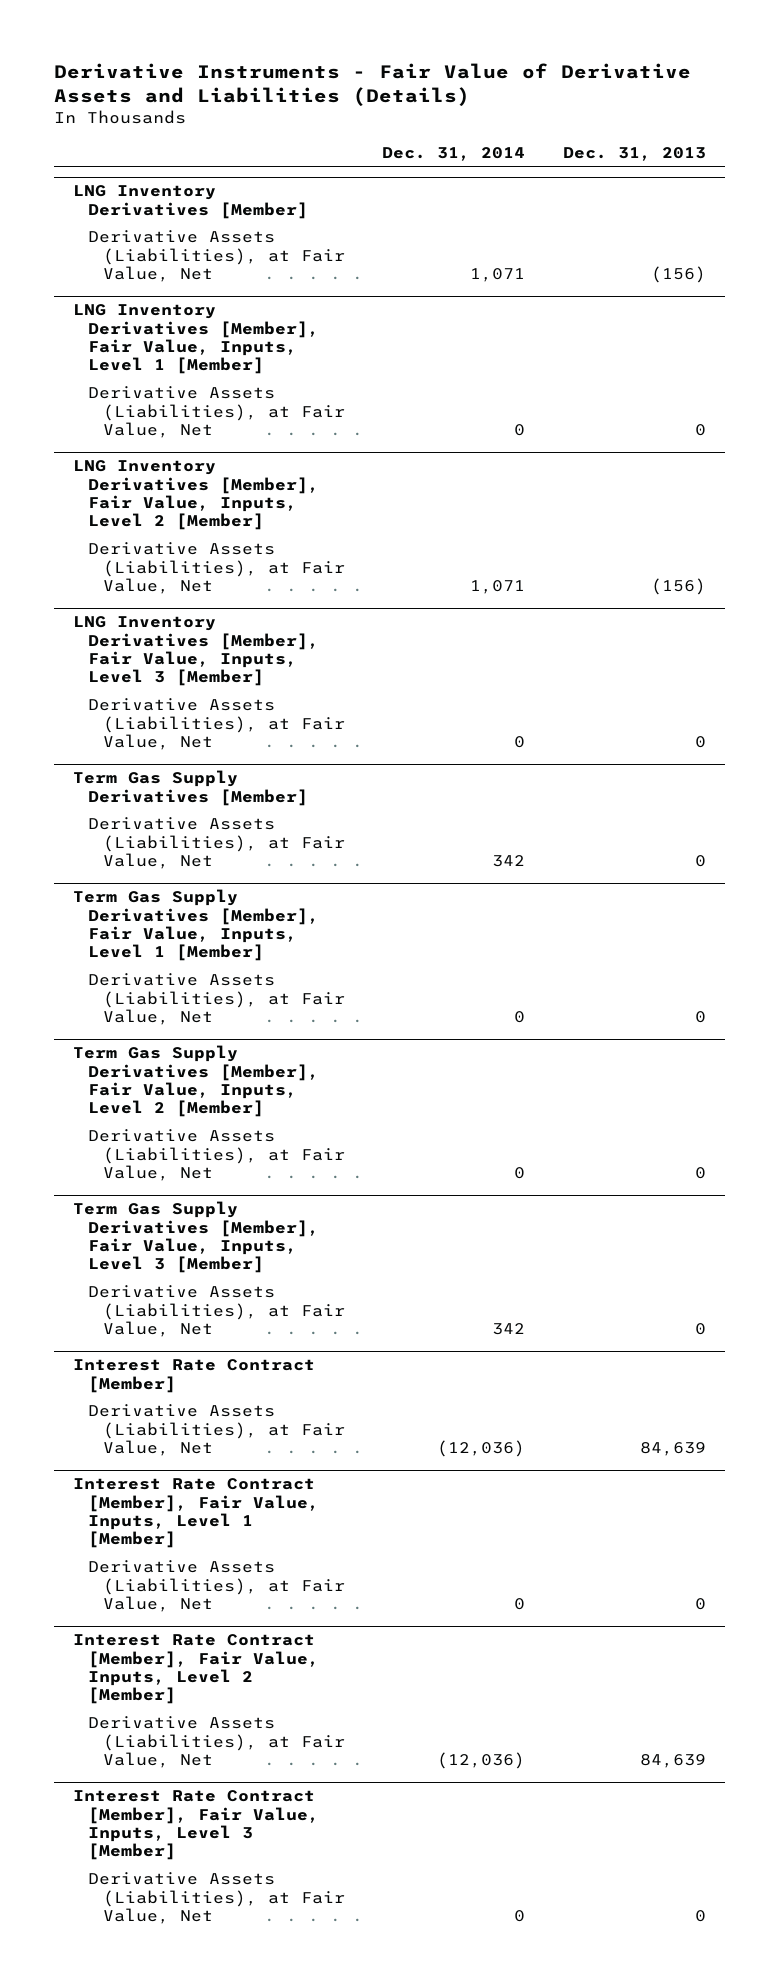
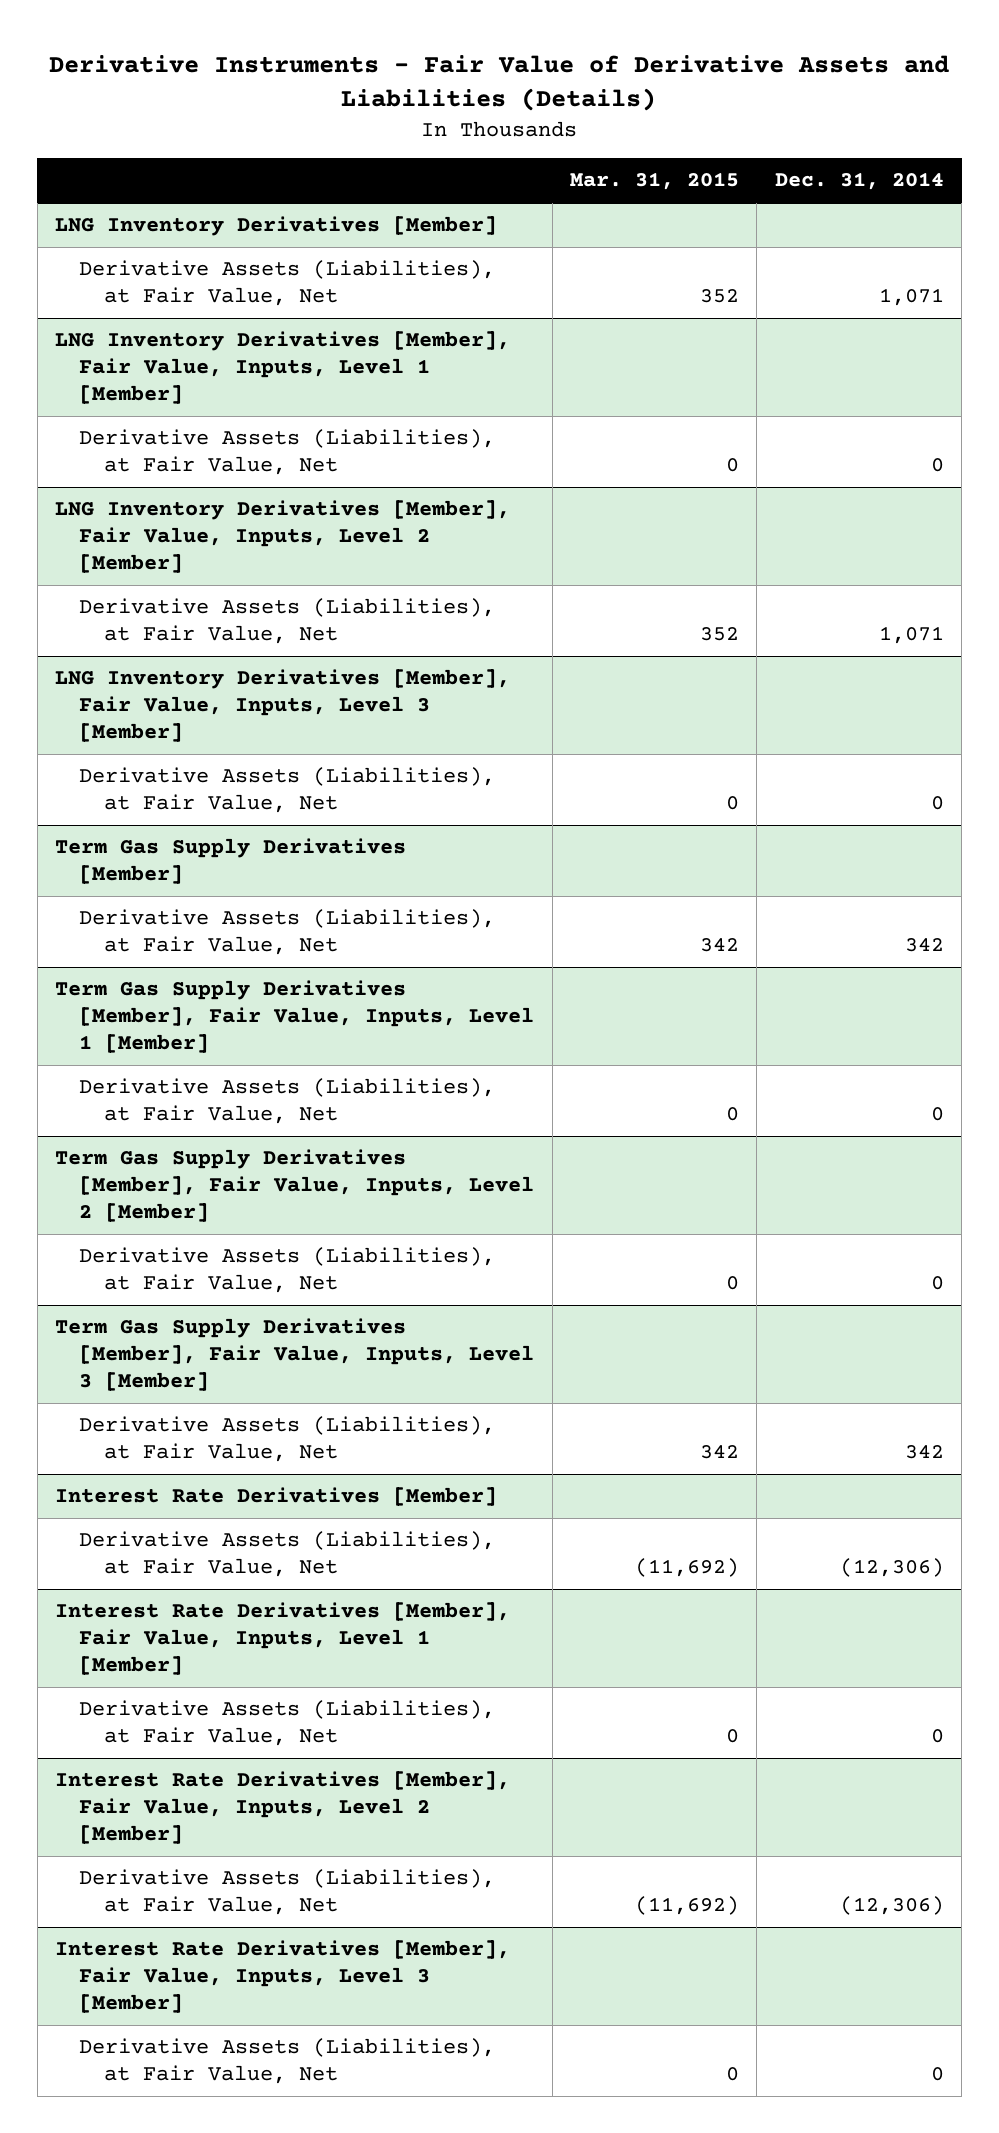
[563,147,707,162] Dec. 31, 2013 -> none
none -> [570,172,740,191] Mar. 31, 2015
[73,1359,316,1393] Interest Rate Contract [Member] -> [55,1487,498,1507] Interest Rate Derivatives [Member]
[437,1439,526,1457] (12,036) -> [839,1558,944,1578] (12,306)
[73,1478,319,1548] Interest Rate Contract [Member], Fair Value, Inputs, Level 1 [Member] -> [55,1602,511,1676] Interest Rate Derivatives [Member], Fair Value, Inputs, Level 1 [Member]
[73,1634,319,1704] Interest Rate Contract [Member], Fair Value, Inputs, Level 2 [Member] -> [55,1771,511,1845] Interest Rate Derivatives [Member], Fair Value, Inputs, Level 2 [Member]
[437,1751,526,1769] (12,036) -> [839,1896,944,1916] (12,306)
[73,1790,319,1860] Interest Rate Contract [Member], Fair Value, Inputs, Level 3 [Member] -> [55,1940,511,2014] Interest Rate Derivatives [Member], Fair Value, Inputs, Level 3 [Member]

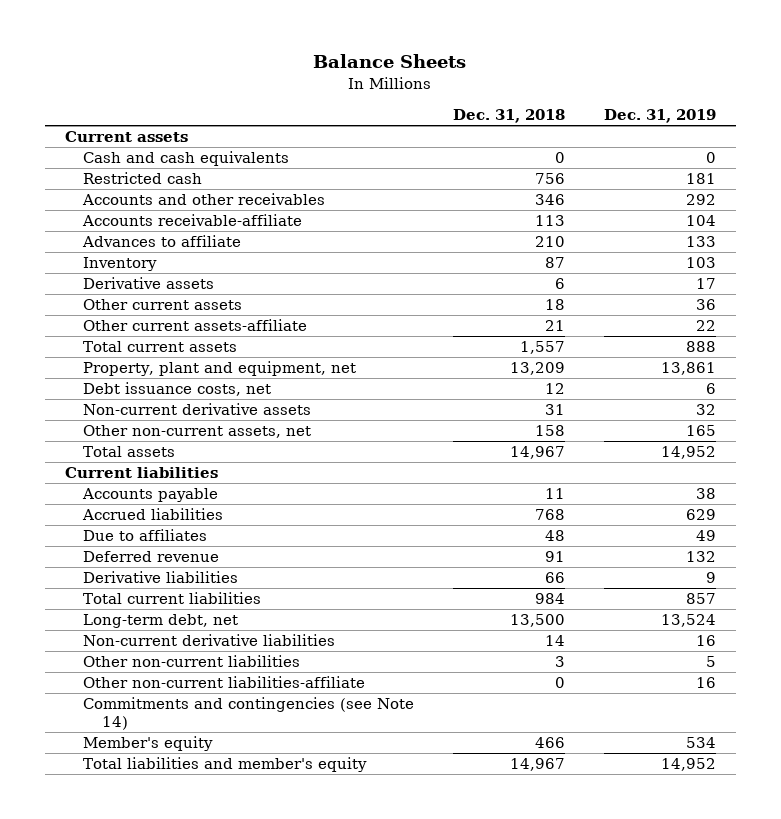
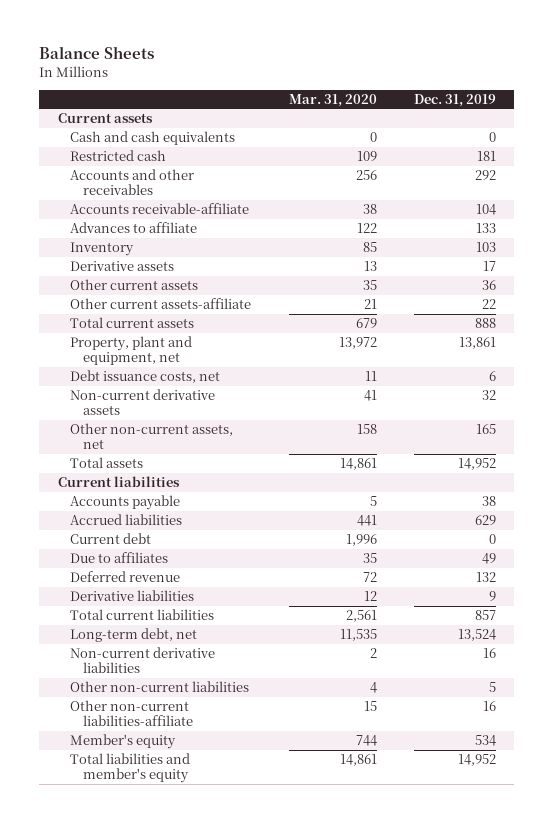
[453,108,566,123] Dec. 31, 2018 -> none
none -> [288,93,377,107] Mar. 31, 2020
none -> [70,533,152,545] Current debt
[83,697,415,730] Commitments and contingencies (see Note 14) -> none

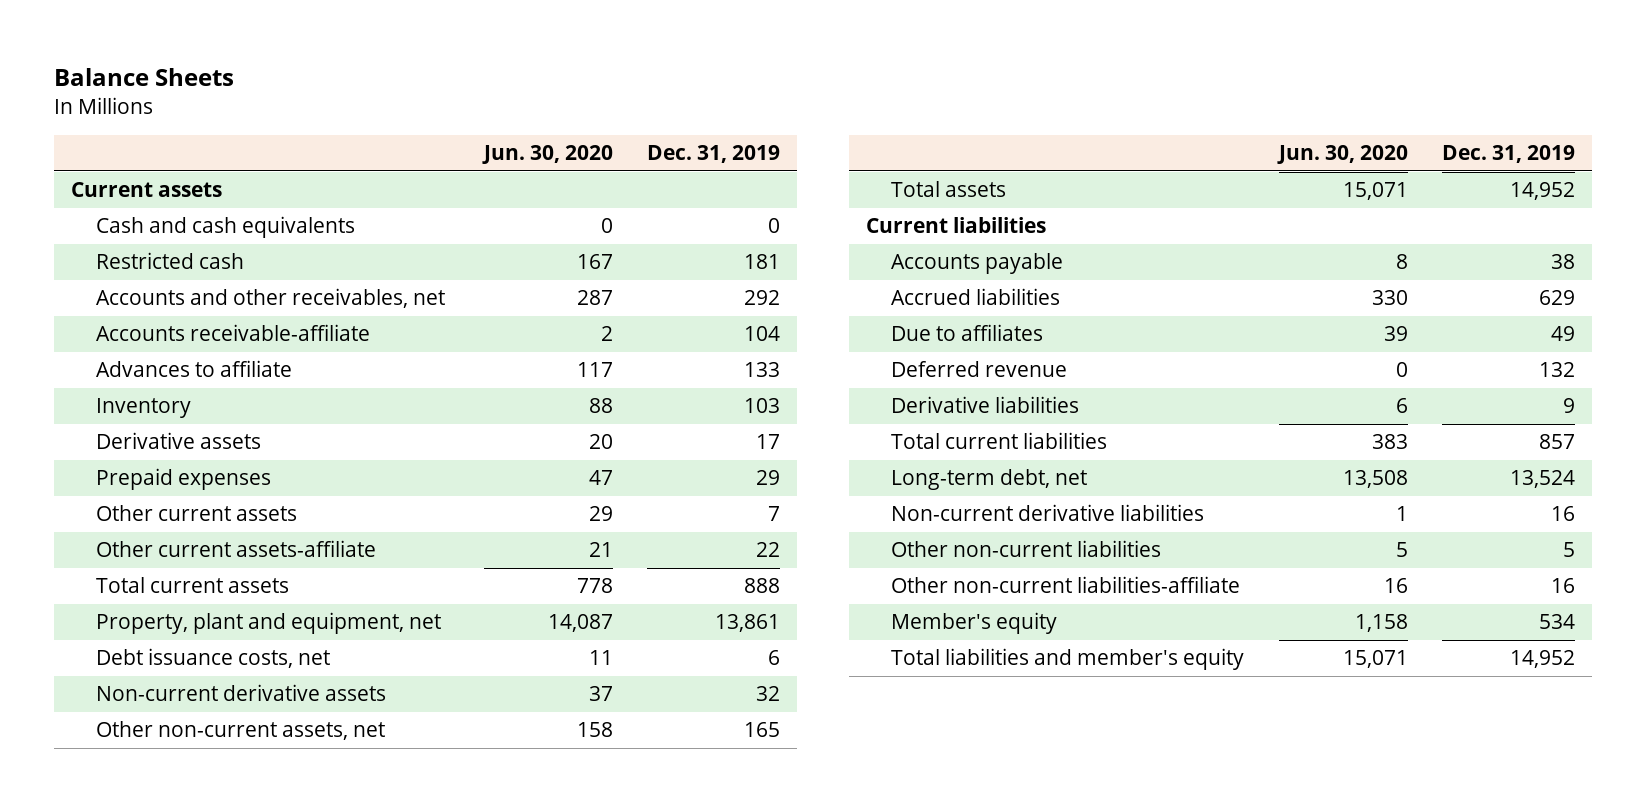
[288,93,377,107] Mar. 31, 2020 -> none
none -> [481,145,613,165] Jun. 30, 2020
[70,169,195,196] Accounts and other receivables -> [96,288,446,309] Accounts and other receivables, net
none -> [96,468,272,491] Prepaid expenses
[481,280,496,291] 36 -> [768,506,781,522] 7
[70,533,152,545] Current debt -> none

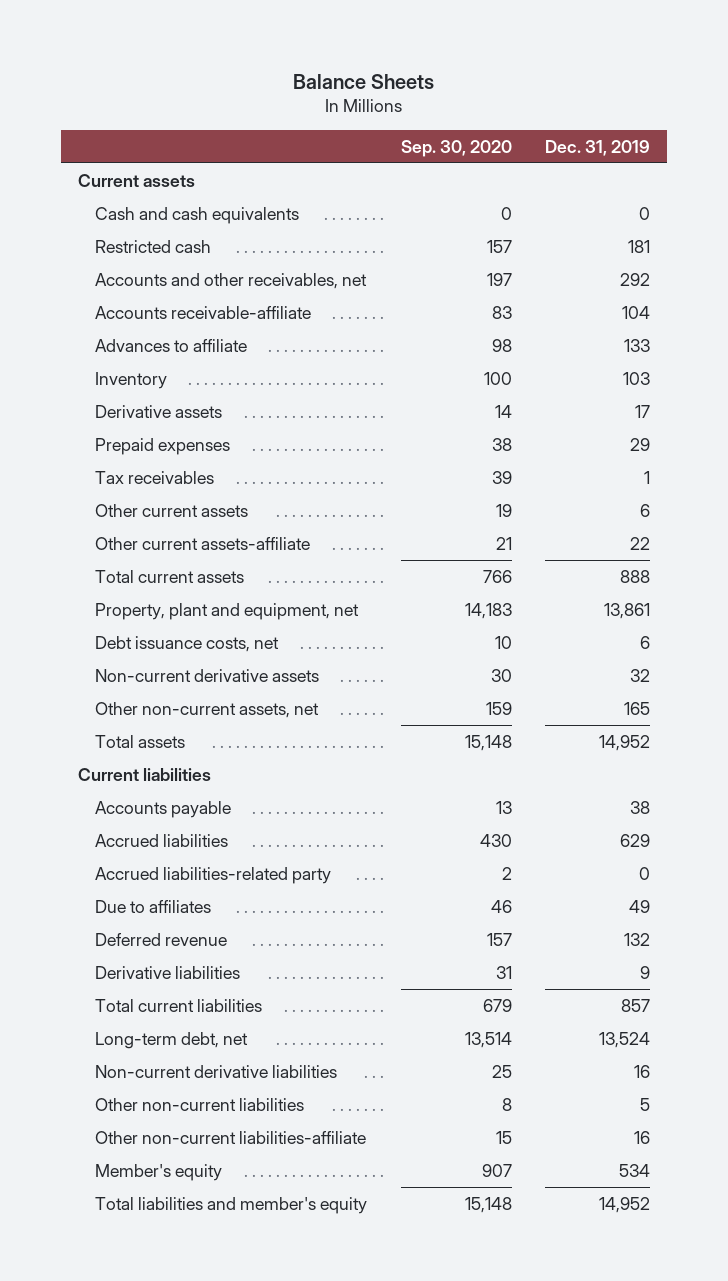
[481,145,613,165] Jun. 30, 2020 -> none
none -> [400,139,512,157] Sep. 30, 2020
none -> [95,470,215,484] Tax receivables
[768,506,781,522] 7 -> [640,503,651,517] 6
none -> [95,866,332,884] Accrued liabilities-related party

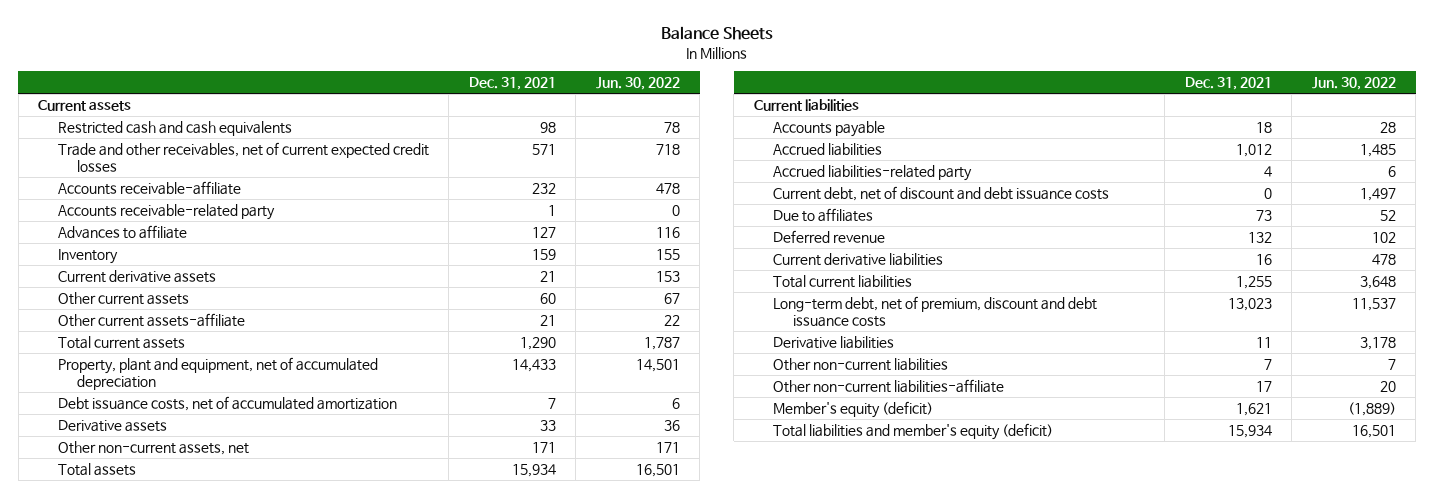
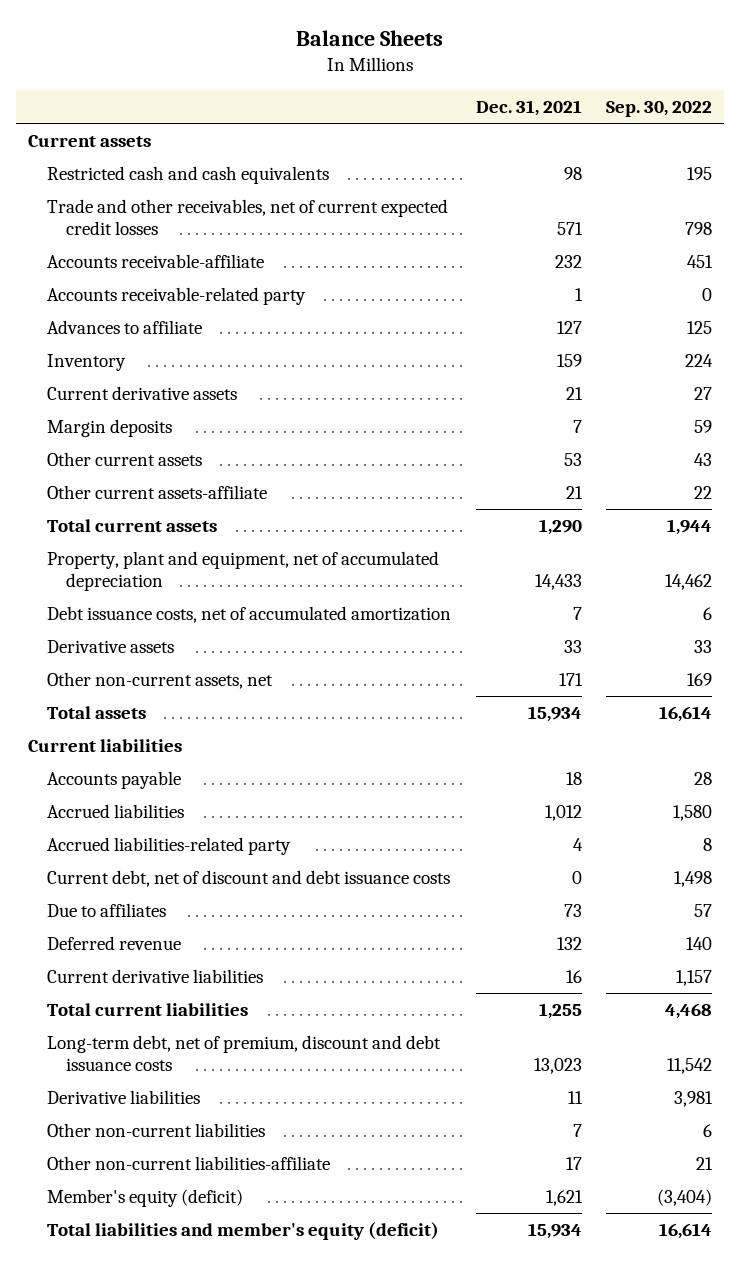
[595,76,680,90] Jun. 30, 2022 -> none
none -> [605,101,712,118] Sep. 30, 2022
none -> [47,418,173,437] Margin deposits
[539,292,556,304] 60 -> [563,452,582,466] 53

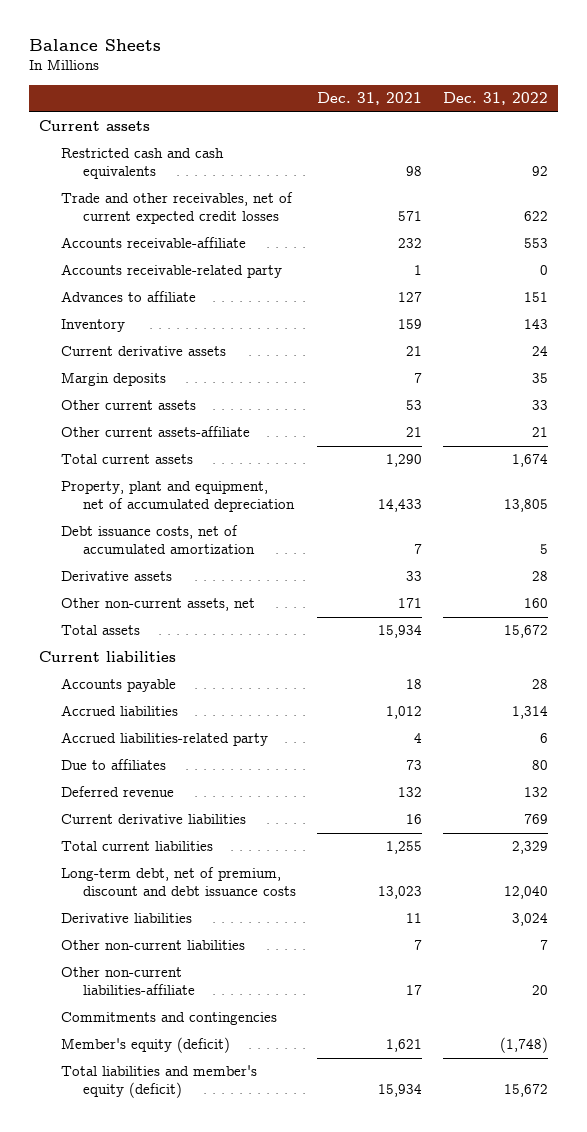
[605,101,712,118] Sep. 30, 2022 -> none
none -> [442,92,548,106] Dec. 31, 2022
[47,869,451,887] Current debt, net of discount and debt issuance costs -> none
none -> [61,1012,278,1026] Commitments and contingencies

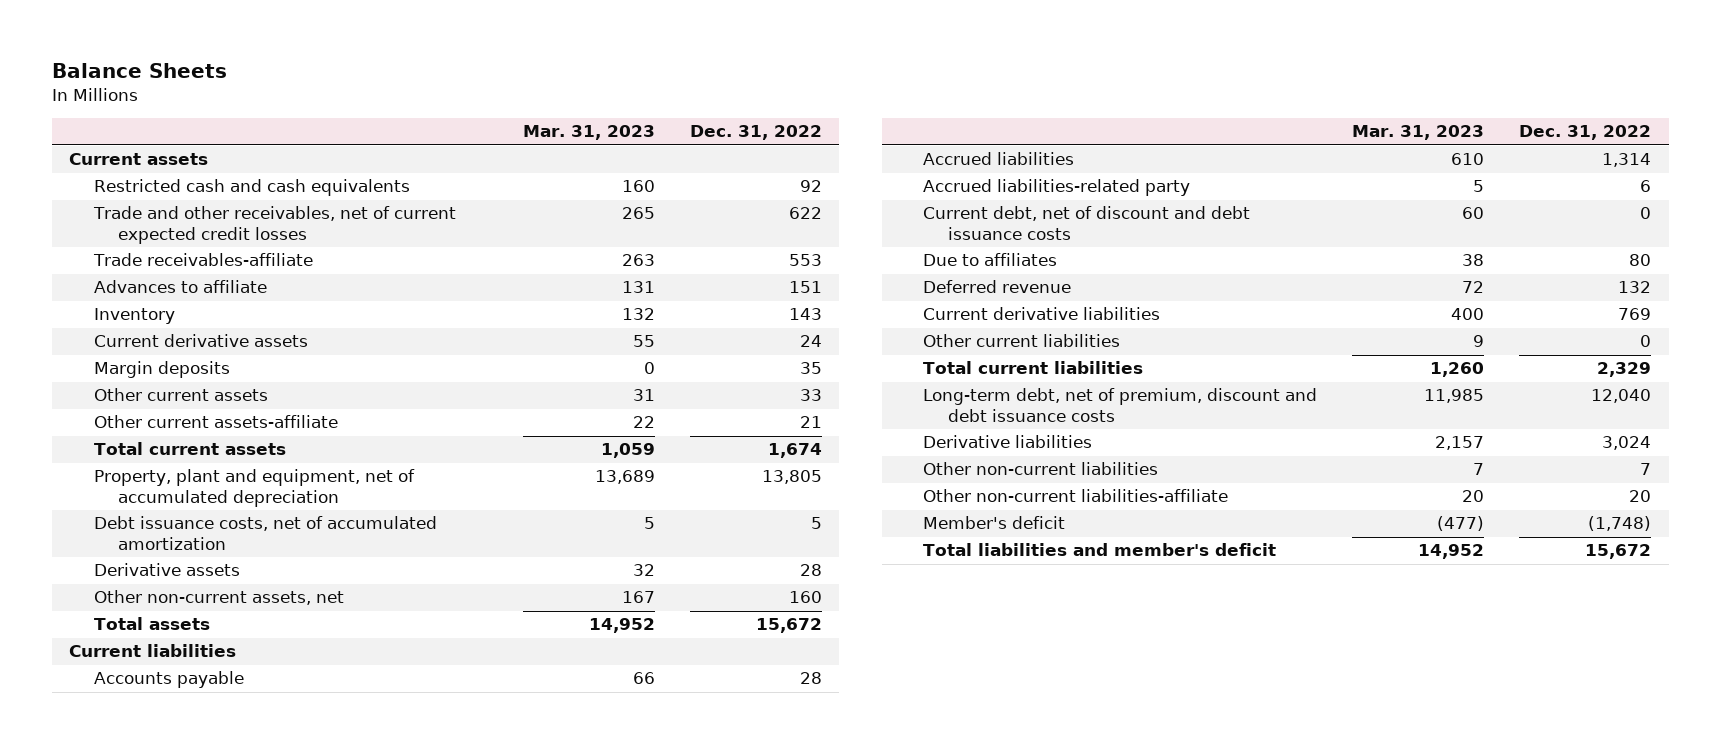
[316,92,422,106] Dec. 31, 2021 -> none
none -> [522,125,655,141] Mar. 31, 2023
[61,264,283,279] Accounts receivable-related party -> none
[61,237,247,249] Accounts receivable-affiliate -> [92,253,313,267] Trade receivables-affiliate
none -> [923,206,1251,240] Current debt, net of discount and debt issuance costs
none -> [923,334,1121,348] Other current liabilities
[61,1012,278,1026] Commitments and contingencies -> none
[61,1037,231,1054] Member's equity (deficit) -> [923,516,1066,530] Member's deficit
[61,1065,258,1099] Total liabilities and member's equity (deficit) -> [923,543,1277,557] Total liabilities and member's deficit

